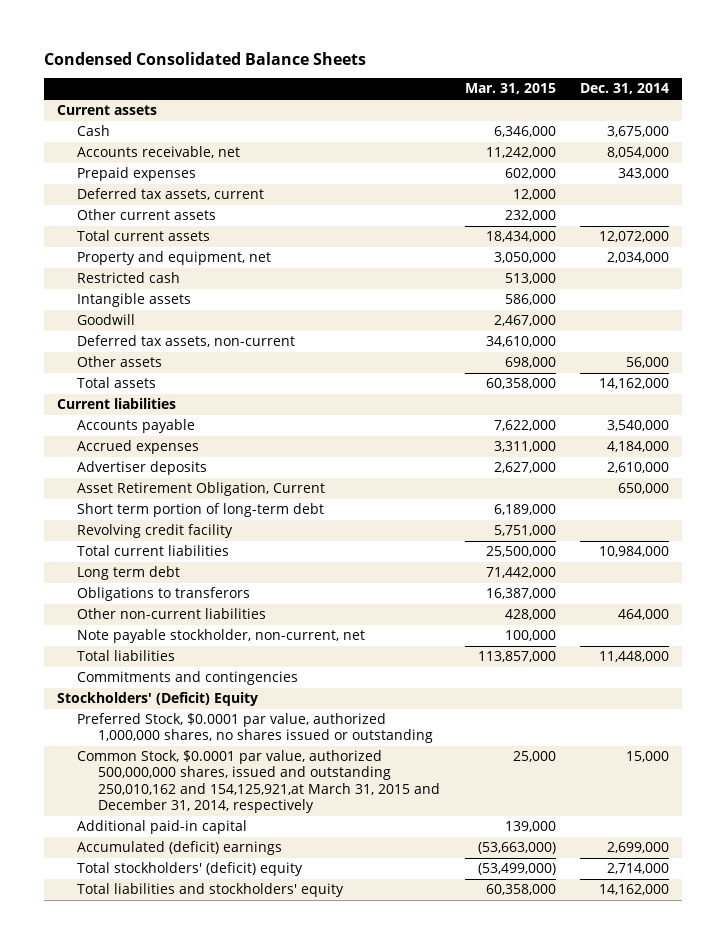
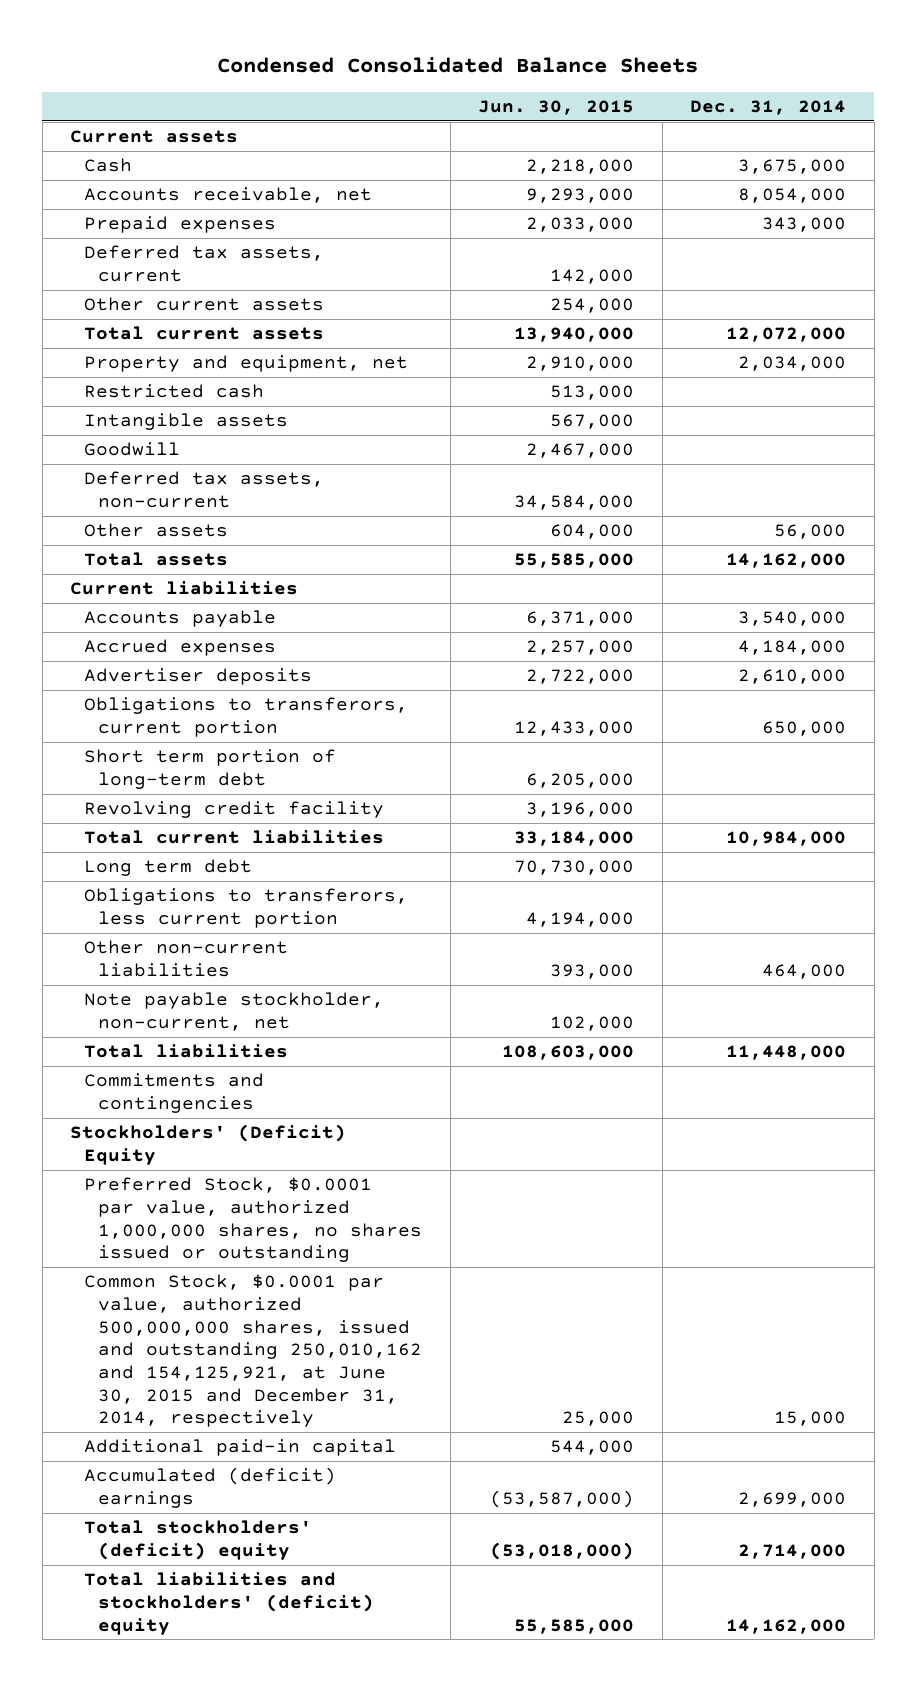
[464,83,556,95] Mar. 31, 2015 -> none
none -> [478,99,635,115] Jun. 30, 2015
[77,482,326,497] Asset Retirement Obligation, Current -> [84,697,409,737] Obligations to transferors, current portion
[77,587,251,602] Obligations to transferors -> [84,888,409,928] Obligations to transferors, less current portion
[77,750,440,813] Common Stock, $0.0001 par value, authorized 500,000,000 shares, issued and outstanding 250,010,162 and 154,125,921,at March 31, 2015 and December 31, 2014, respectively -> [84,1274,423,1428] Common Stock, $0.0001 par value, authorized 500,000,000 shares, issued and outstanding 250,010,162 and 154,125,921, at June 30, 2015 and December 31, 2014, respectively
[77,883,345,898] Total liabilities and stockholders' equity -> [84,1572,375,1635] Total liabilities and stockholders' (deficit) equity

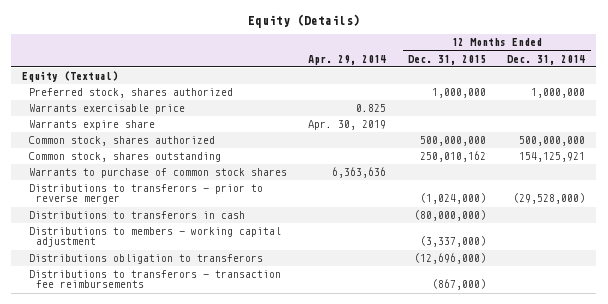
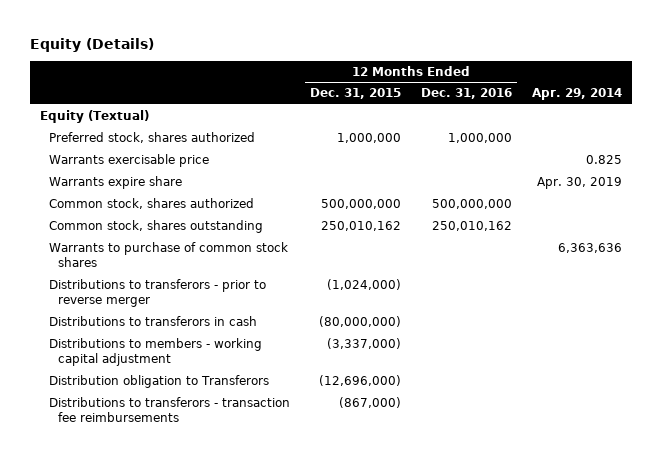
[507,54,586,65] Dec. 31, 2014 -> none
none -> [421,88,513,100] Dec. 31, 2016
[28,254,263,265] Distributions obligation to transferors -> [48,375,269,389] Distribution obligation to Transferors

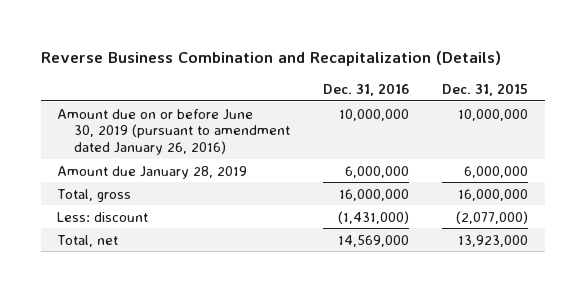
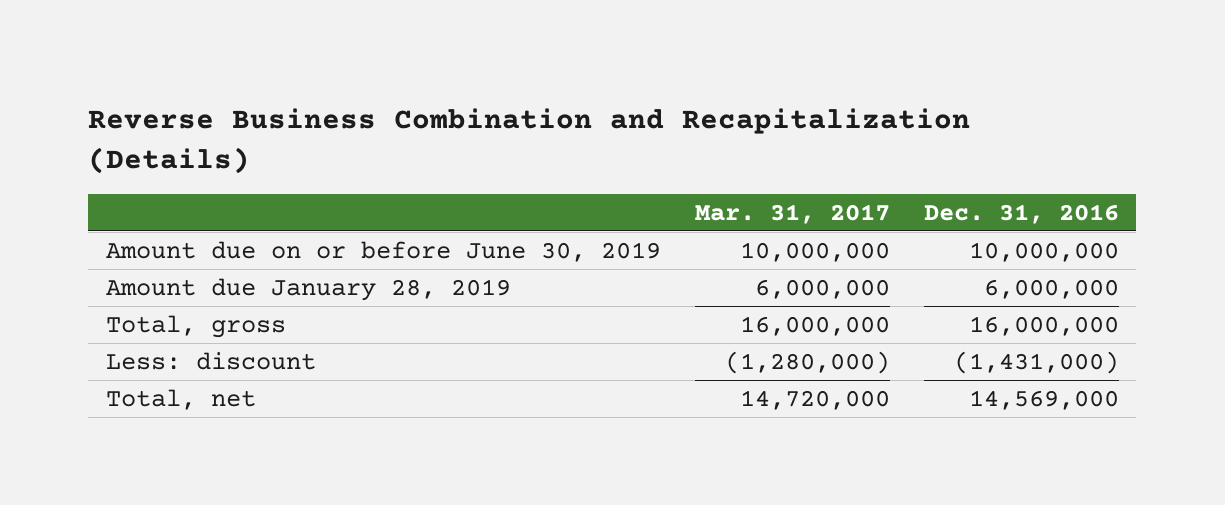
[442,82,529,96] Dec. 31, 2015 -> none
none -> [694,203,890,224] Mar. 31, 2017
[57,108,290,156] Amount due on or before June 30, 2019 (pursuant to amendment dated January 26, 2016) -> [105,241,661,263] Amount due on or before June 30, 2019

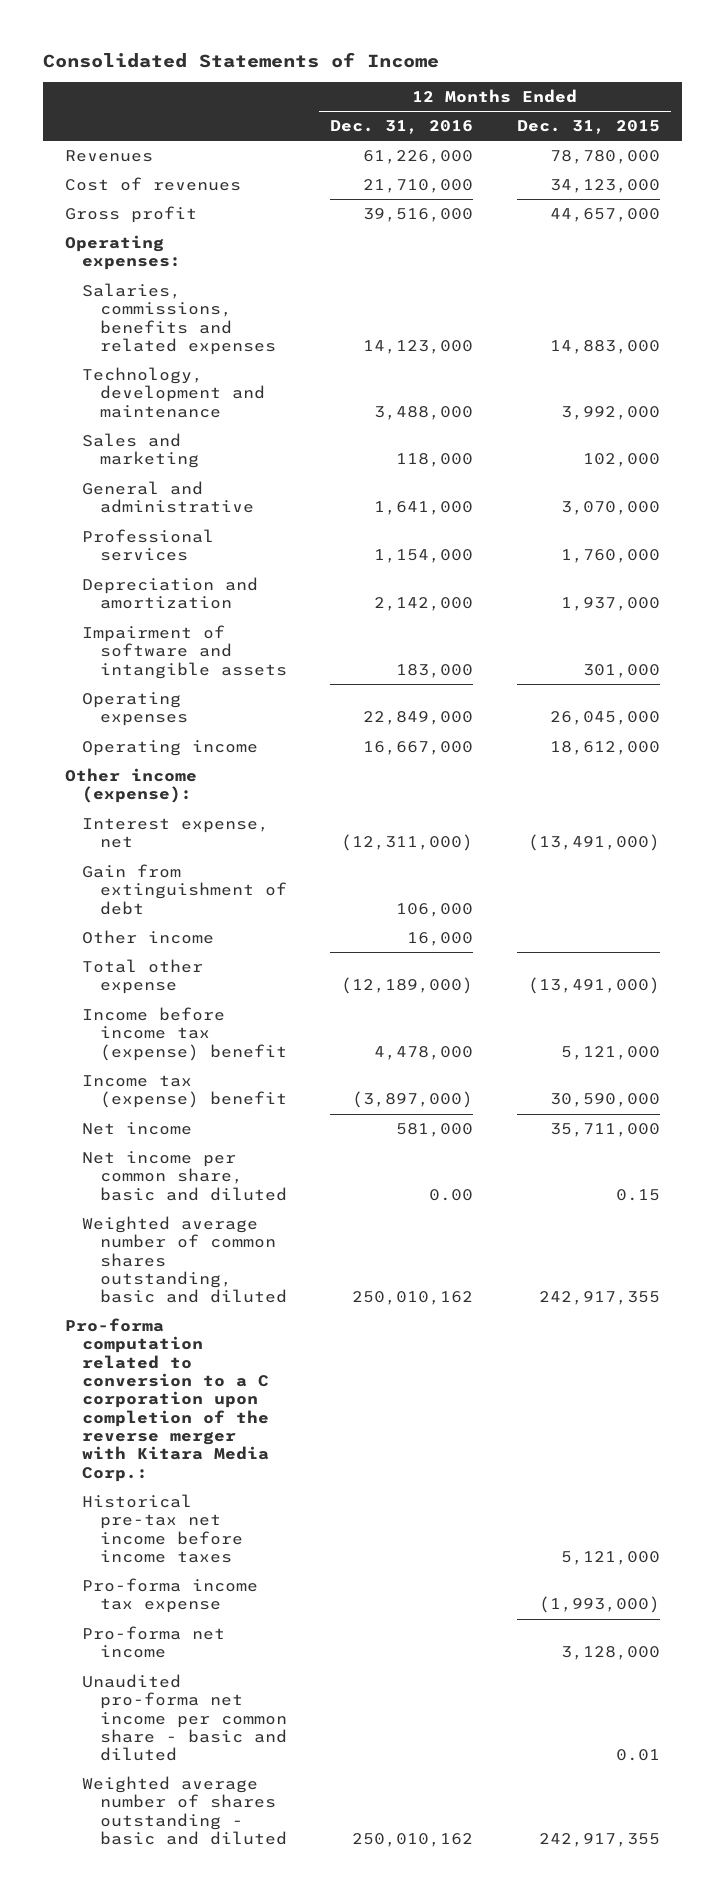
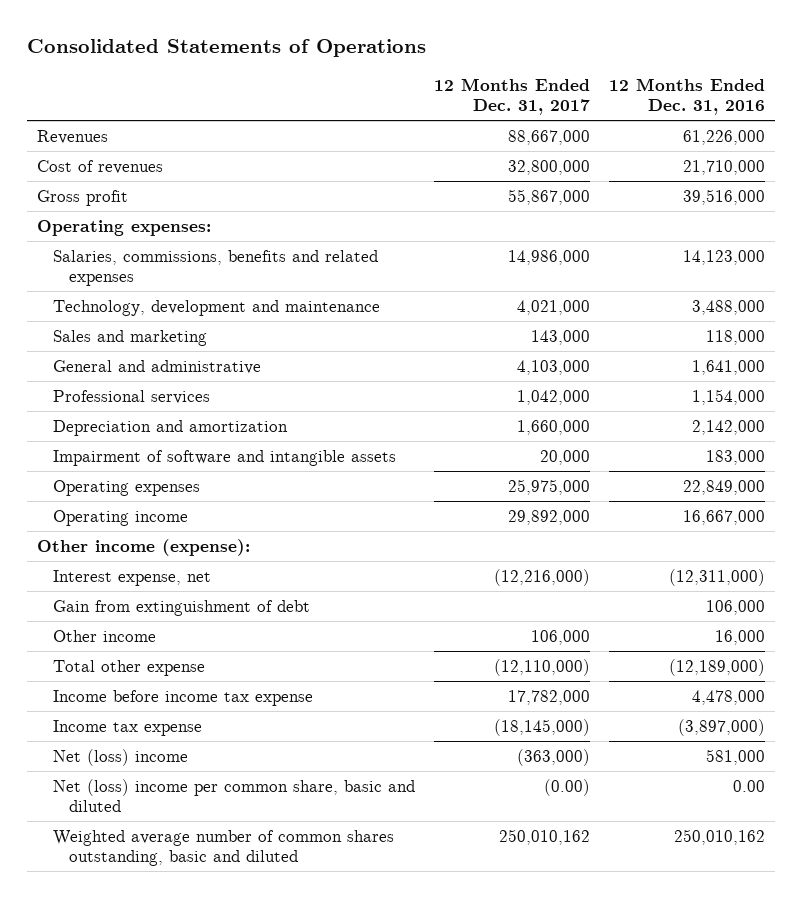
[42,51,439,68] Consolidated Statements of Income -> [27,39,427,58] Consolidated Statements of Operations
[516,120,660,135] Dec. 31, 2015 -> none
none -> [433,77,590,115] 12 Months Ended Dec. 31, 2017
[82,1006,287,1061] Income before income tax (expense) benefit -> [52,689,313,706] Income before income tax expense
[82,1074,287,1109] Income tax (expense) benefit -> [52,719,202,736] Income tax expense
[82,1121,193,1135] Net income -> [52,748,188,766] Net (loss) income
[82,1150,287,1201] Net income per common share, basic and diluted -> [52,778,415,812] Net (loss) income per common share, basic and diluted
[64,1317,270,1482] Pro-forma computation related to conversion to a C corporation upon completion of the reverse merger with Kitara Media Corp.: -> none
[82,1493,243,1563] Historical pre-tax net income before income taxes -> none
[82,1577,259,1614] Pro-forma income tax expense -> none
[82,1625,226,1659] Pro-forma net income -> none
[82,1673,287,1762] Unaudited pro-forma net income per common share - basic and diluted -> none
[82,1775,287,1845] Weighted average number of shares outstanding - basic and diluted -> none

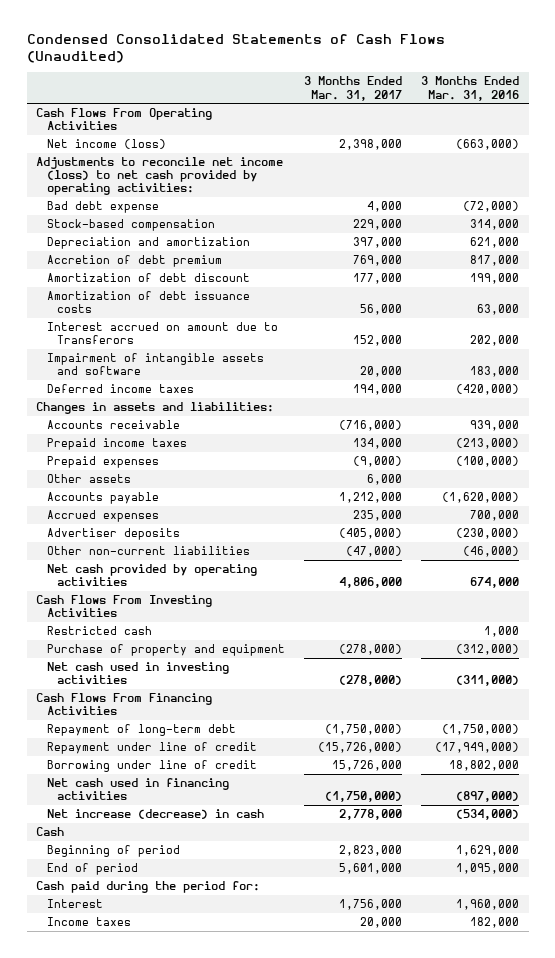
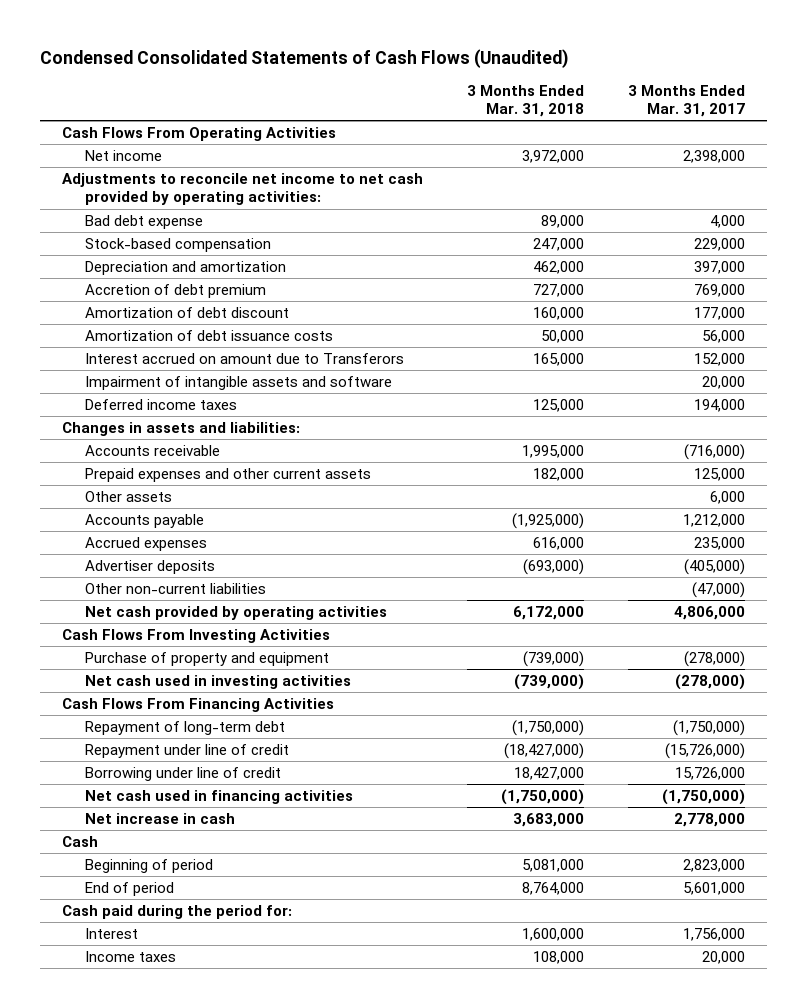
[420,76,519,101] 3 Months Ended Mar. 31, 2016 -> none
none -> [467,84,585,118] 3 Months Ended Mar. 31, 2018
[46,139,166,150] Net income (loss) -> [84,149,162,161] Net income
[36,157,284,196] Adjustments to reconcile net income (loss) to net cash provided by operating activities: -> [62,172,424,206] Adjustments to reconcile net income to net cash provided by operating activities:
[46,438,187,451] Prepaid income taxes -> none
[46,456,159,469] Prepaid expenses -> [84,467,371,482] Prepaid expenses and other current assets
[352,456,402,468] (9,000) -> [693,467,745,481] 125,000
[46,626,152,636] Restricted cash -> none
[46,809,264,820] Net increase (decrease) in cash -> [84,812,235,824] Net increase in cash

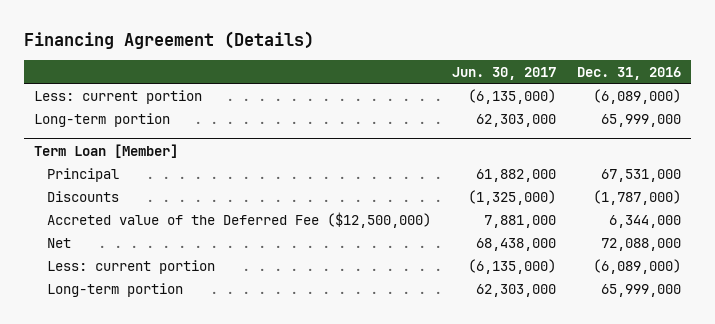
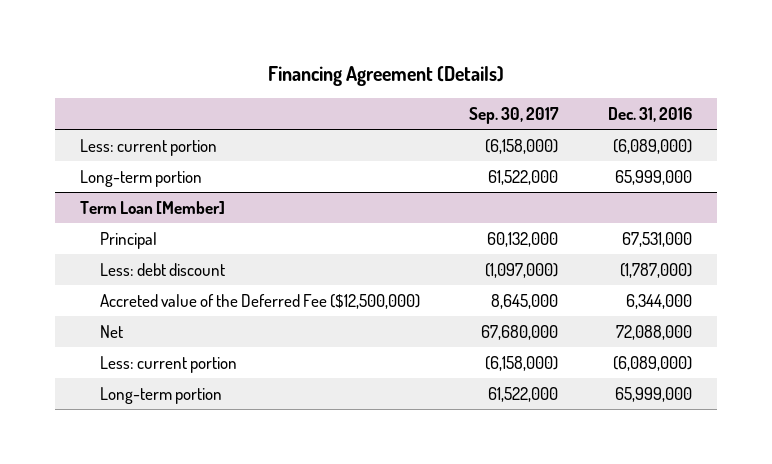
[452,67,557,81] Jun. 30, 2017 -> none
none -> [469,106,560,124] Sep. 30, 2017
[47,190,120,202] Discounts -> [99,262,225,276] Less: debt discount

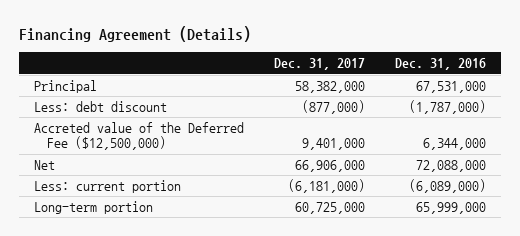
[469,106,560,124] Sep. 30, 2017 -> none
none -> [273,58,365,71] Dec. 31, 2017
[79,138,217,156] Less: current portion -> none
[79,169,202,187] Long-term portion -> none
[79,200,225,214] Term Loan [Member] -> none

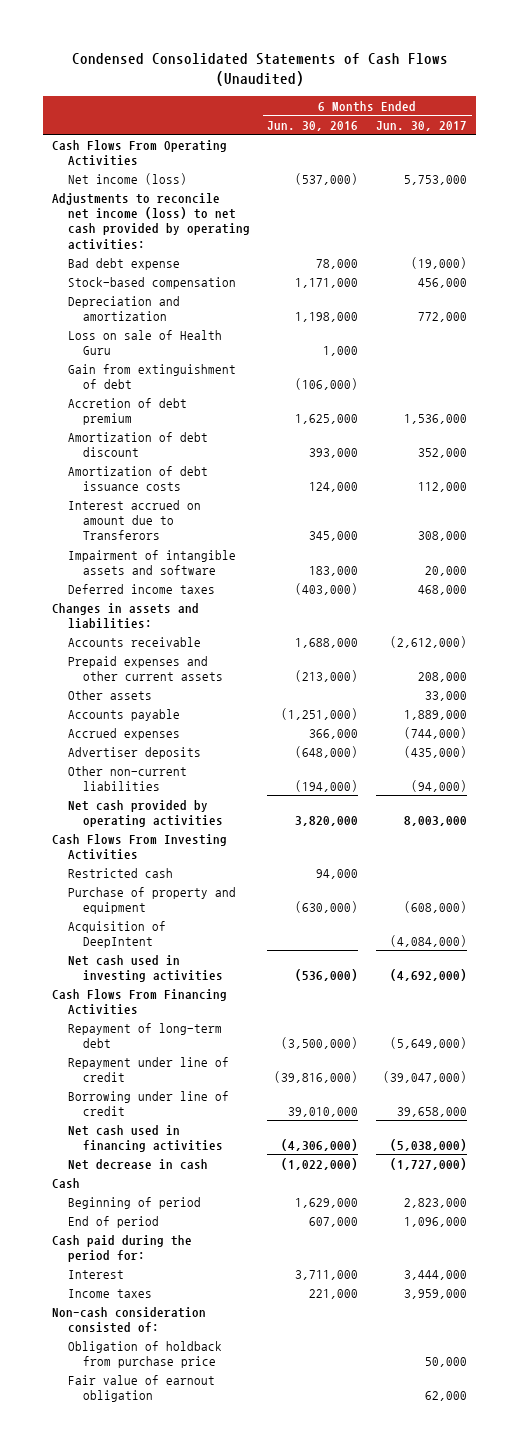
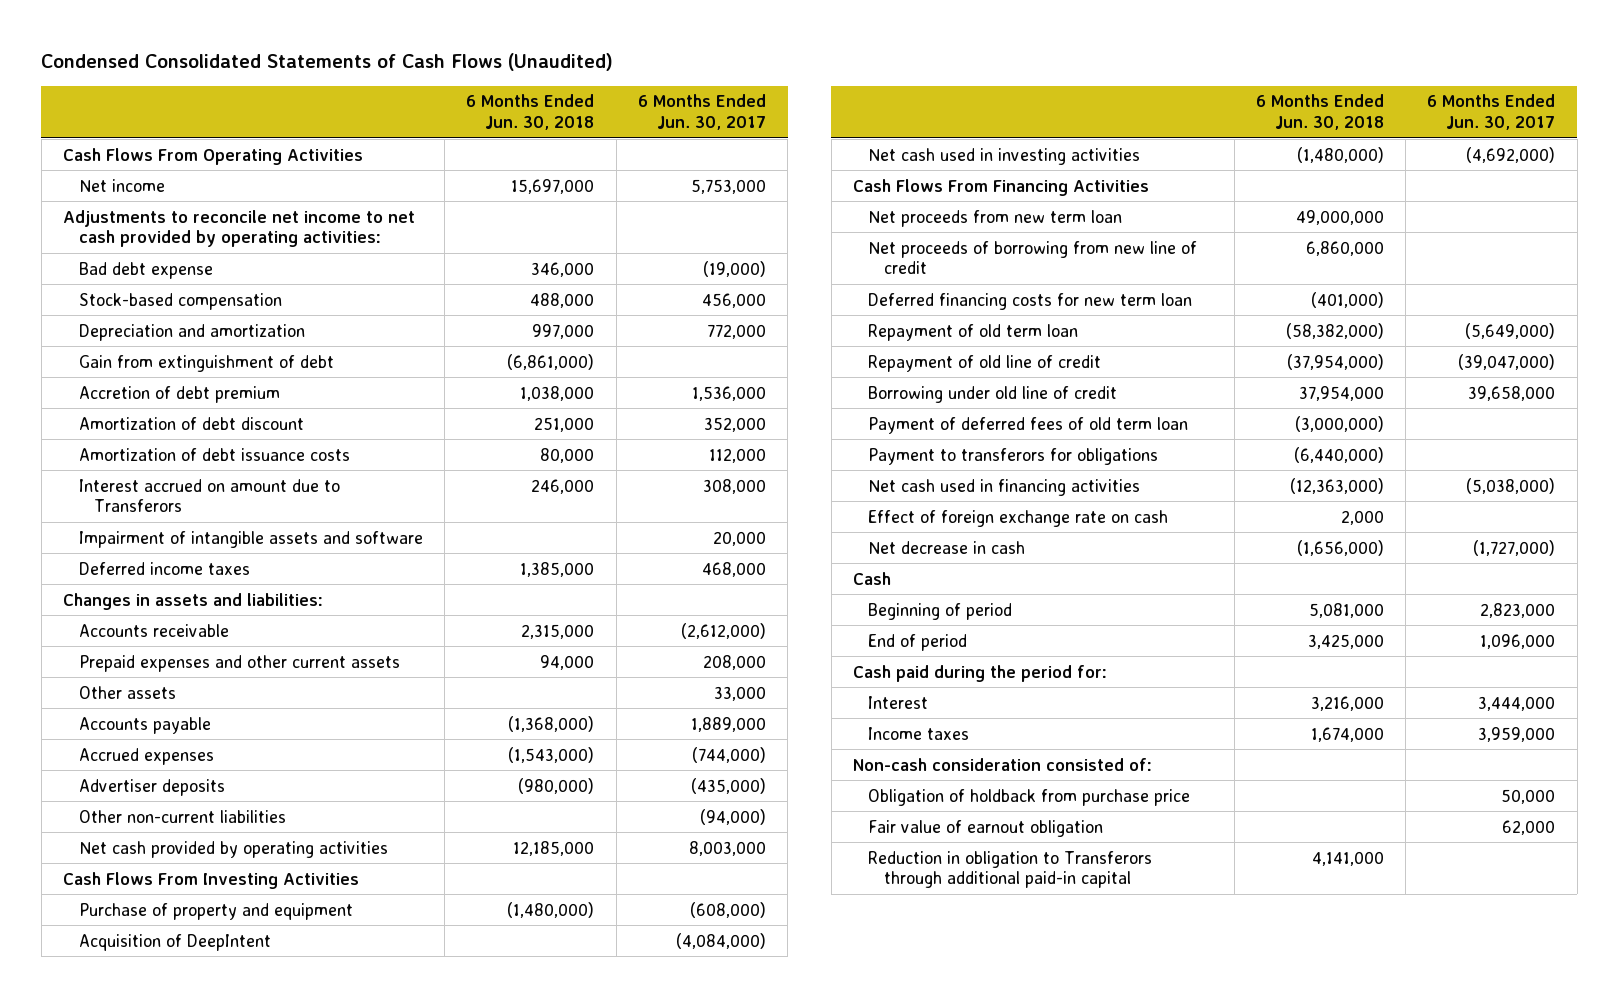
[267,120,359,131] Jun. 30, 2016 -> none
none -> [466,94,595,130] 6 Months Ended Jun. 30, 2018
[67,172,187,185] Net income (loss) -> [78,178,165,192] Net income
[52,192,250,250] Adjustments to reconcile net income (loss) to net cash provided by operating activities: -> [63,209,416,247] Adjustments to reconcile net income to net cash provided by operating activities:
[67,329,222,355] Loss on sale of Health Guru -> none
[67,867,173,878] Restricted cash -> none
none -> [868,209,1123,227] Net proceeds from new term loan
none -> [868,240,1198,274] Net proceeds of borrowing from new line of credit
none -> [868,292,1193,310] Deferred financing costs for new term loan
[67,1022,222,1048] Repayment of long-term debt -> [868,323,1079,341] Repayment of old term loan
[67,1056,229,1082] Repayment under line of credit -> [868,354,1102,372] Repayment of old line of credit
[67,1090,229,1116] Borrowing under line of credit -> [868,385,1118,403] Borrowing under old line of credit
none -> [868,416,1189,434] Payment of deferred fees of old term loan
none -> [868,447,1159,465] Payment to transferors for obligations
none -> [868,509,1169,527] Effect of foreign exchange rate on cash
none -> [868,850,1153,888] Reduction in obligation to Transferors through additional paid-in capital

